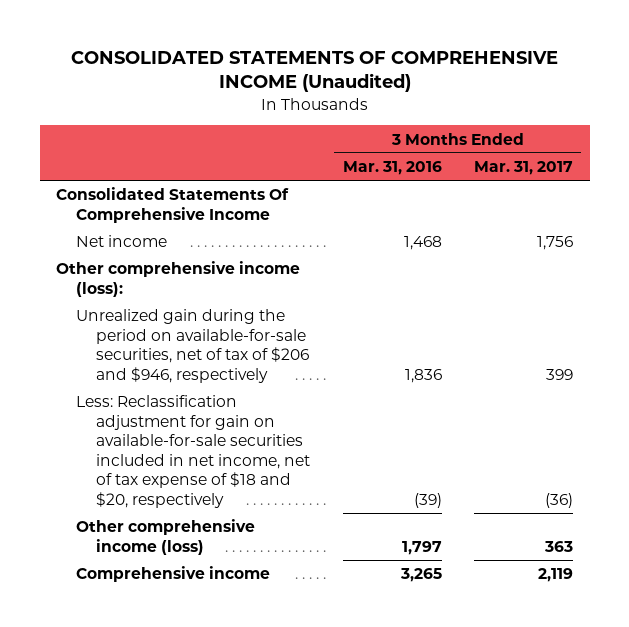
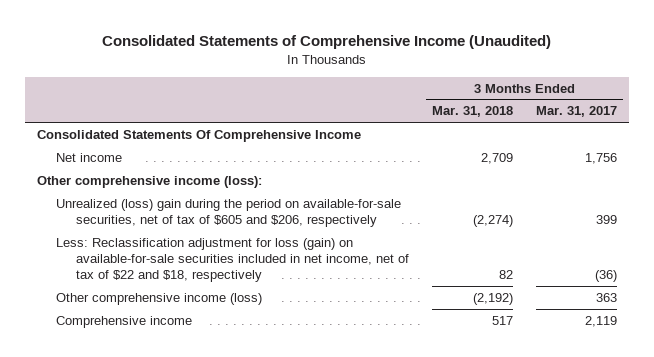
[70,51,558,93] CONSOLIDATED STATEMENTS OF COMPREHENSIVE INCOME (Unaudited) -> [102,34,552,49] Consolidated Statements of Comprehensive Income (Unaudited)
[342,161,442,176] Mar. 31, 2016 -> none
none -> [432,106,514,118] Mar. 31, 2018
[75,309,309,383] Unrealized gain during the period on available-for-sale securities, net of tax of $206 and $946, respectively -> [56,198,402,228] Unrealized (loss) gain during the period on available-for-sale securities, net of tax of $605 and $206, respectively
[75,395,310,508] Less: Reclassification adjustment for gain on available-for-sale securities included in net income, net of tax expense of $18 and $20, respectively -> [56,237,409,283] Less: Reclassification adjustment for loss (gain) on available-for-sale securities included in net income, net of tax of $22 and $18, respectively

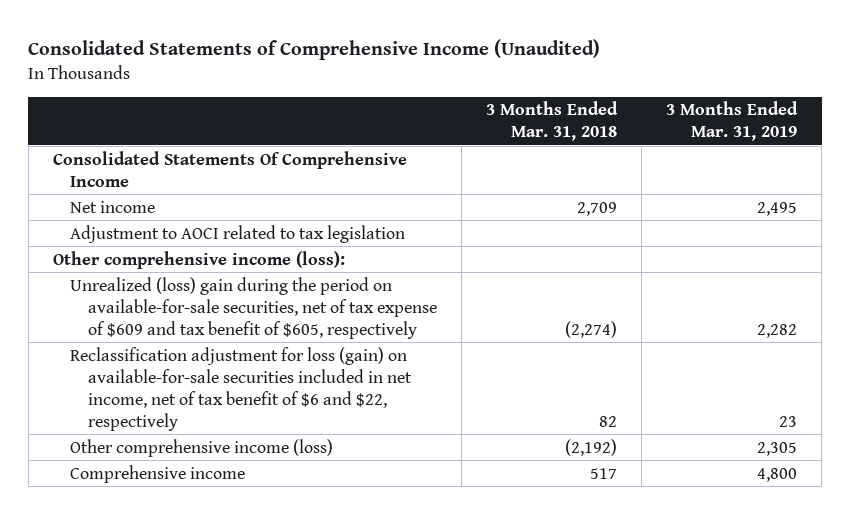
[536,106,618,118] Mar. 31, 2017 -> none
none -> [666,101,799,142] 3 Months Ended Mar. 31, 2019
none -> [70,224,406,243] Adjustment to AOCI related to tax legislation
[56,198,402,228] Unrealized (loss) gain during the period on available-for-sale securities, net of tax of $605 and $206, respectively -> [70,276,437,339] Unrealized (loss) gain during the period on available-for-sale securities, net of tax expense of $609 and tax benefit of $605, respectively
[56,237,409,283] Less: Reclassification adjustment for loss (gain) on available-for-sale securities included in net income, net of tax of $22 and $18, respectively -> [70,346,412,431] Reclassification adjustment for loss (gain) on available-for-sale securities included in net income, net of tax benefit of $6 and $22, respectively

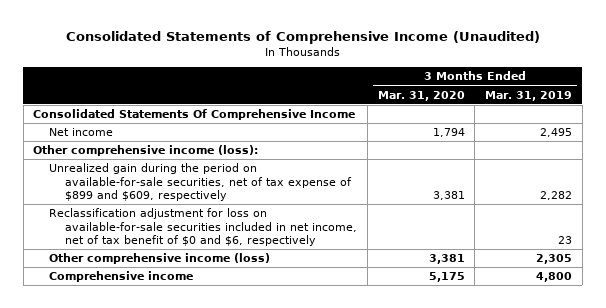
[485,101,618,142] 3 Months Ended Mar. 31, 2018 -> none
none -> [377,90,465,101] Mar. 31, 2020
[70,224,406,243] Adjustment to AOCI related to tax legislation -> none
[70,276,437,339] Unrealized (loss) gain during the period on available-for-sale securities, net of tax expense of $609 and tax benefit of $605, respectively -> [49,163,353,202] Unrealized gain during the period on available-for-sale securities, net of tax expense of $899 and $609, respectively
[70,346,412,431] Reclassification adjustment for loss (gain) on available-for-sale securities included in net income, net of tax benefit of $6 and $22, respectively -> [49,208,358,247] Reclassification adjustment for loss on available-for-sale securities included in net income, net of tax benefit of $0 and $6, respectively

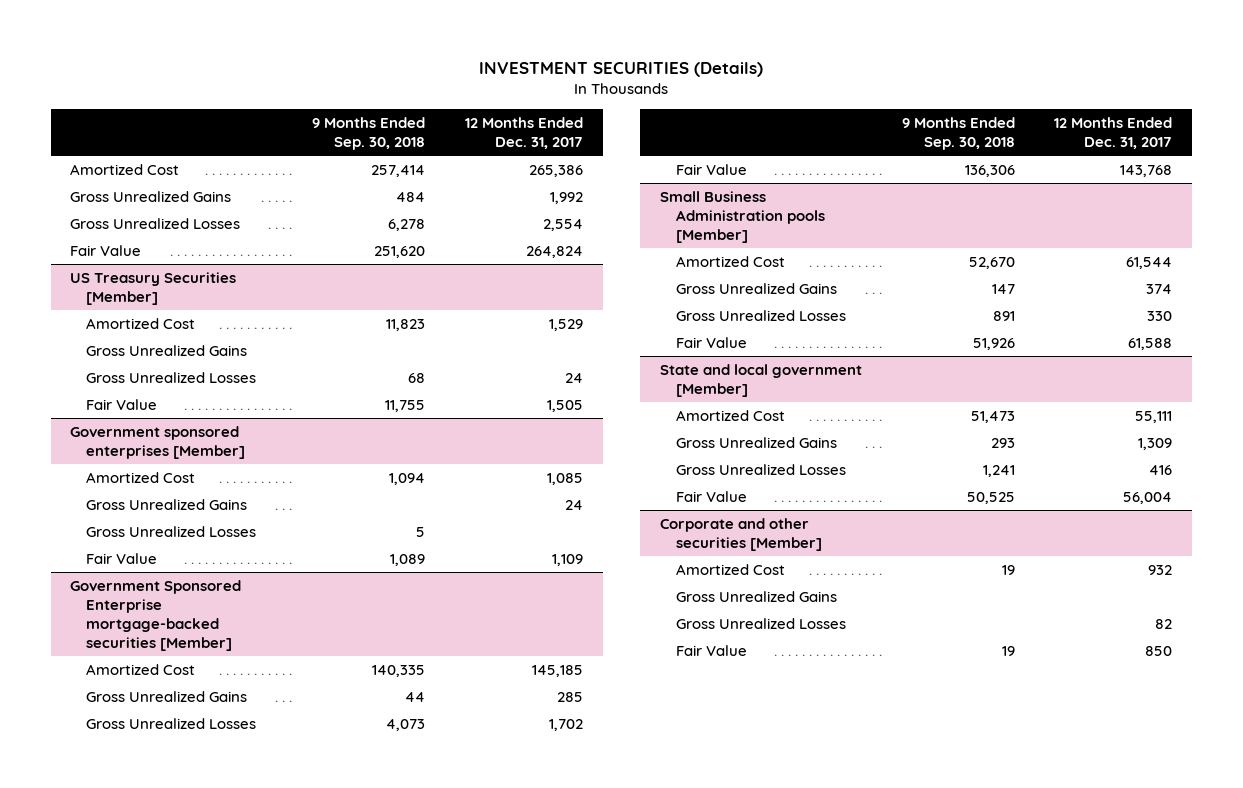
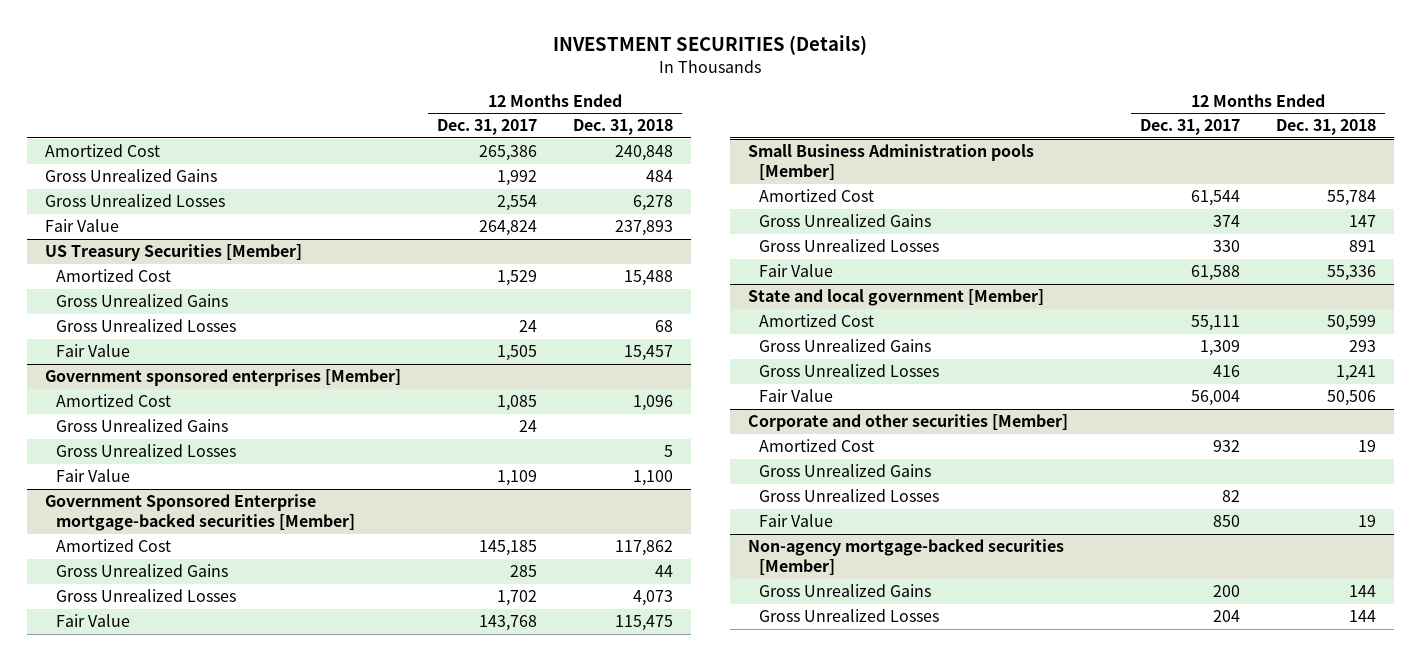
[312,116,426,150] 9 Months Ended Sep. 30, 2018 -> none
none -> [572,119,673,136] Dec. 31, 2018
none -> [748,539,1065,576] Non-agency mortgage-backed securities [Member]
none -> [759,584,932,598] Gross Unrealized Gains
none -> [759,609,940,623] Gross Unrealized Losses

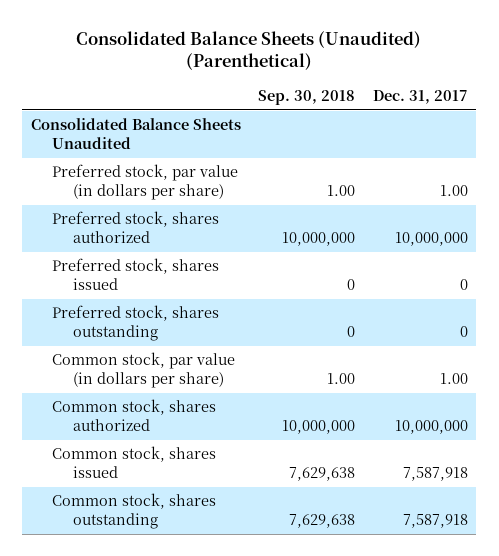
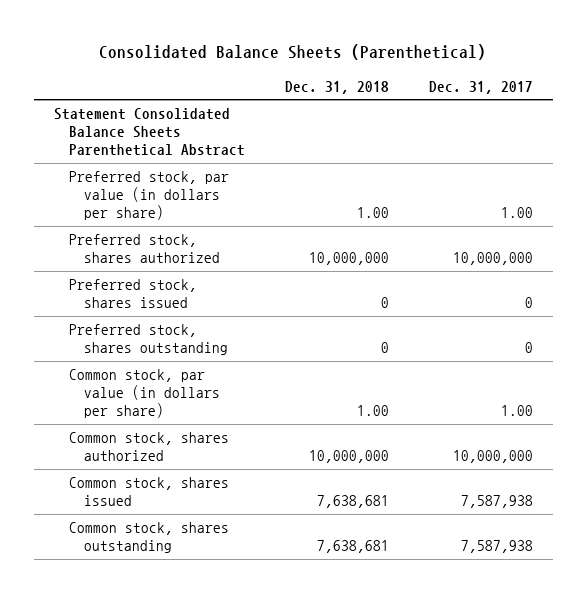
[76,30,422,71] Consolidated Balance Sheets (Unaudited) (Parenthetical) -> [99,44,487,61] Consolidated Balance Sheets (Parenthetical)
[258,89,356,105] Sep. 30, 2018 -> none
none -> [284,80,389,94] Dec. 31, 2018
[31,118,242,150] Consolidated Balance Sheets Unaudited -> [54,108,245,156] Statement Consolidated Balance Sheets Parenthetical Abstract
[402,467,468,482] 7,587,918 -> [460,495,533,509] 7,587,938
[402,514,468,529] 7,587,918 -> [460,540,533,554] 7,587,938

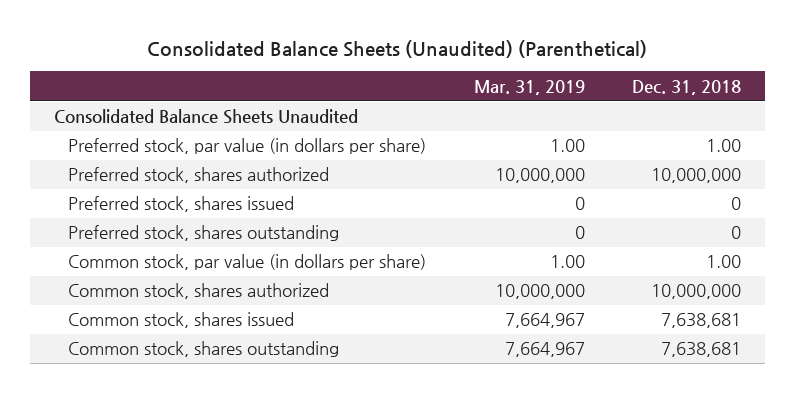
[99,44,487,61] Consolidated Balance Sheets (Parenthetical) -> [147,40,648,59] Consolidated Balance Sheets (Unaudited) (Parenthetical)
[428,80,533,94] Dec. 31, 2017 -> none
none -> [473,79,585,95] Mar. 31, 2019
[54,108,245,156] Statement Consolidated Balance Sheets Parenthetical Abstract -> [53,109,358,125] Consolidated Balance Sheets Unaudited

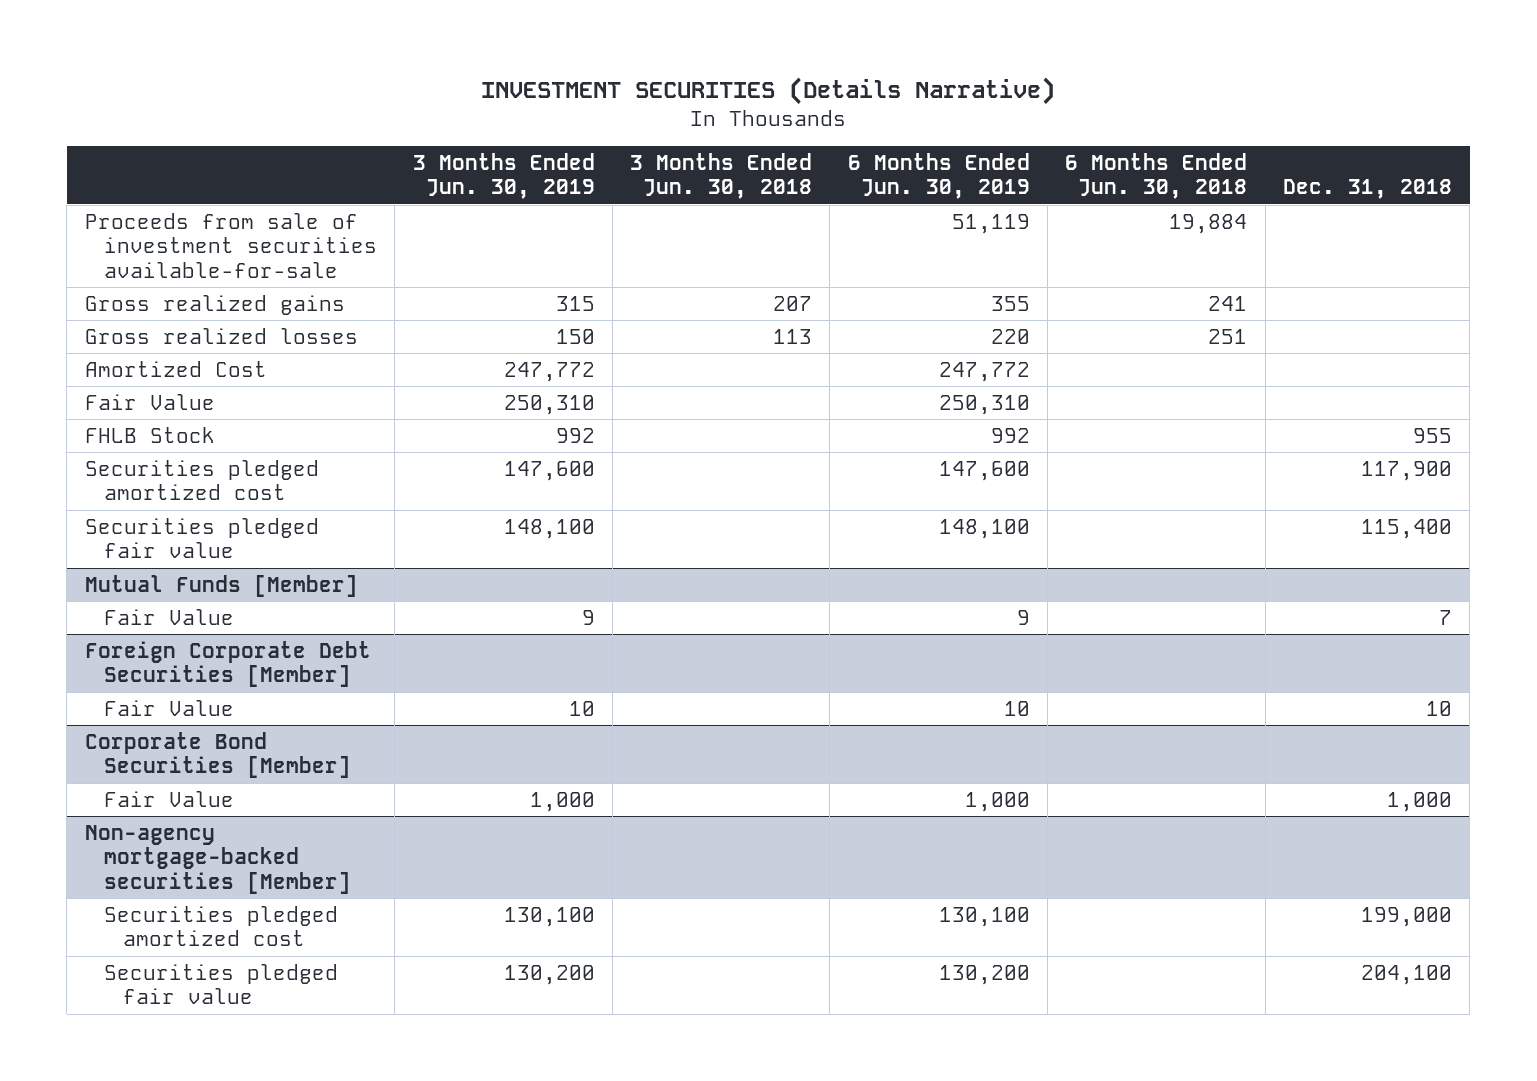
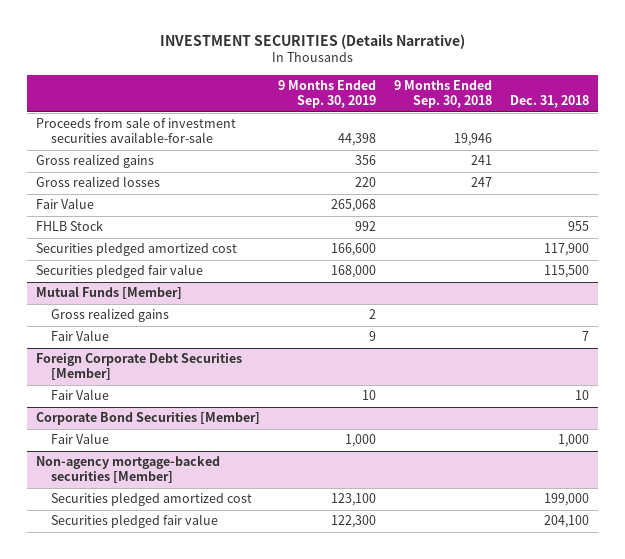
[412,152,595,200] 3 Months Ended Jun. 30, 2019 -> none
[630,152,813,200] 3 Months Ended Jun. 30, 2018 -> none
[847,152,1030,200] 6 Months Ended Jun. 30, 2019 -> none
[1065,152,1248,200] 6 Months Ended Jun. 30, 2018 -> none
none -> [278,80,377,109] 9 Months Ended Sep. 30, 2019
none -> [394,80,493,109] 9 Months Ended Sep. 30, 2018
[84,360,267,377] Amortized Cost -> none
[1360,518,1452,539] 115,400 -> [544,265,590,279] 115,500
none -> [50,308,169,323] Gross realized gains

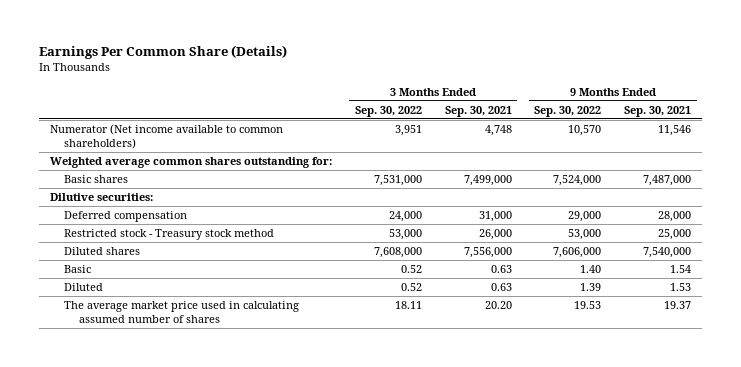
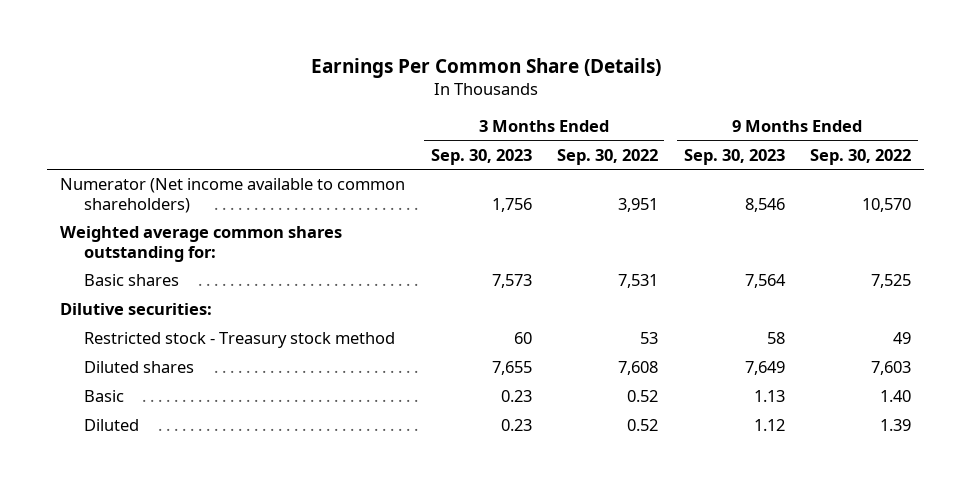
[444,105,512,117] Sep. 30, 2021 -> none
[624,105,692,117] Sep. 30, 2021 -> none
none -> [430,148,532,165] Sep. 30, 2023
none -> [683,148,785,165] Sep. 30, 2023
[373,175,422,187] 7,531,000 -> [618,274,659,289] 7,531
[553,175,602,187] 7,524,000 -> [871,274,912,289] 7,525
[64,211,188,223] Deferred compensation -> none
[388,229,422,241] 53,000 -> [640,332,659,345] 53
[568,229,602,241] 53,000 -> [893,332,912,345] 49
[373,247,422,259] 7,608,000 -> [618,361,659,376] 7,608
[553,247,602,259] 7,606,000 -> [871,361,912,376] 7,603
[64,301,300,324] The average market price used in calculating assumed number of shares -> none

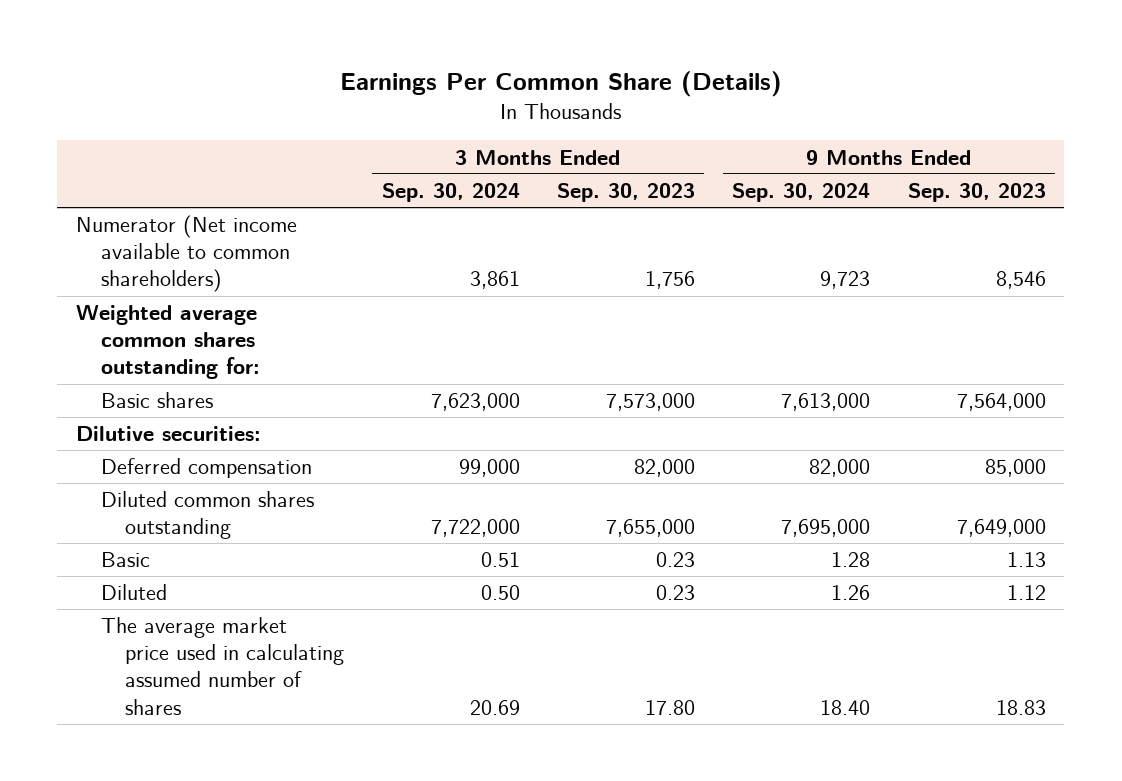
[557,148,659,165] Sep. 30, 2022 -> none
[810,148,912,165] Sep. 30, 2022 -> none
none -> [381,182,520,202] Sep. 30, 2024
none -> [732,182,871,202] Sep. 30, 2024
[491,274,532,289] 7,573 -> [605,393,695,412] 7,573,000
[744,274,786,289] 7,564 -> [956,393,1046,412] 7,564,000
[84,332,396,349] Restricted stock - Treasury stock method -> none
none -> [100,458,312,479] Deferred compensation
[84,361,195,374] Diluted shares -> [100,491,314,540] Diluted common shares outstanding
[491,361,532,376] 7,655 -> [605,519,695,538] 7,655,000
[744,361,785,376] 7,649 -> [956,519,1046,538] 7,649,000
none -> [100,617,345,715] The average market price used in calculating assumed number of shares

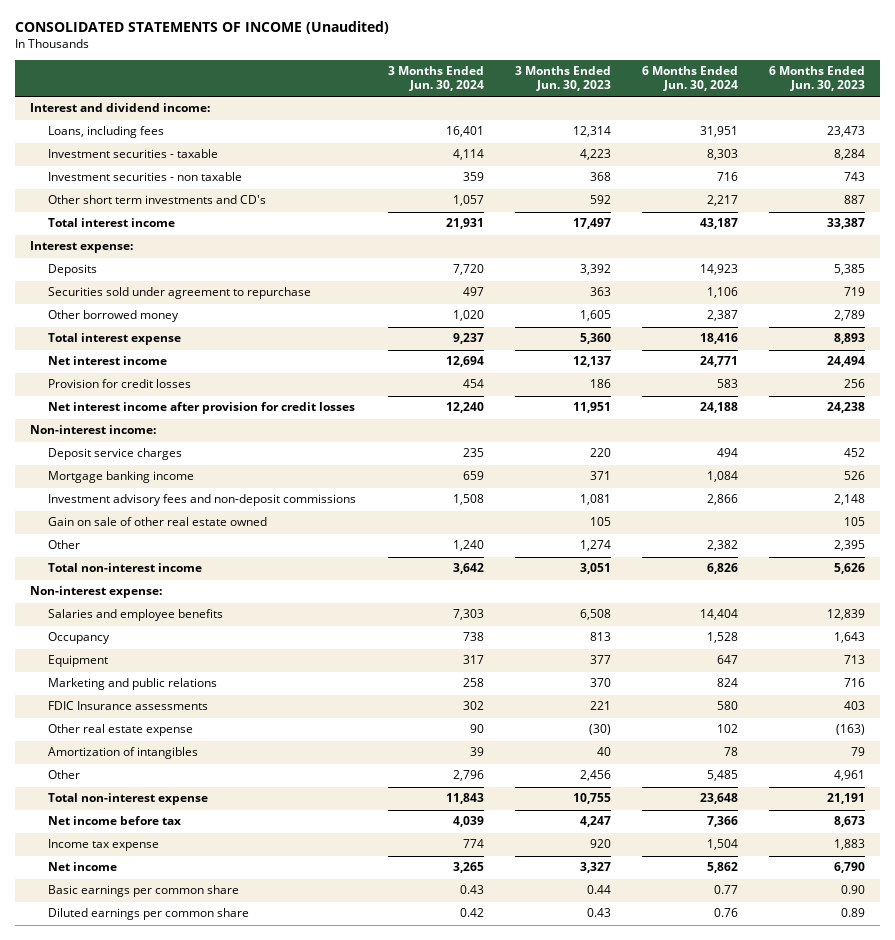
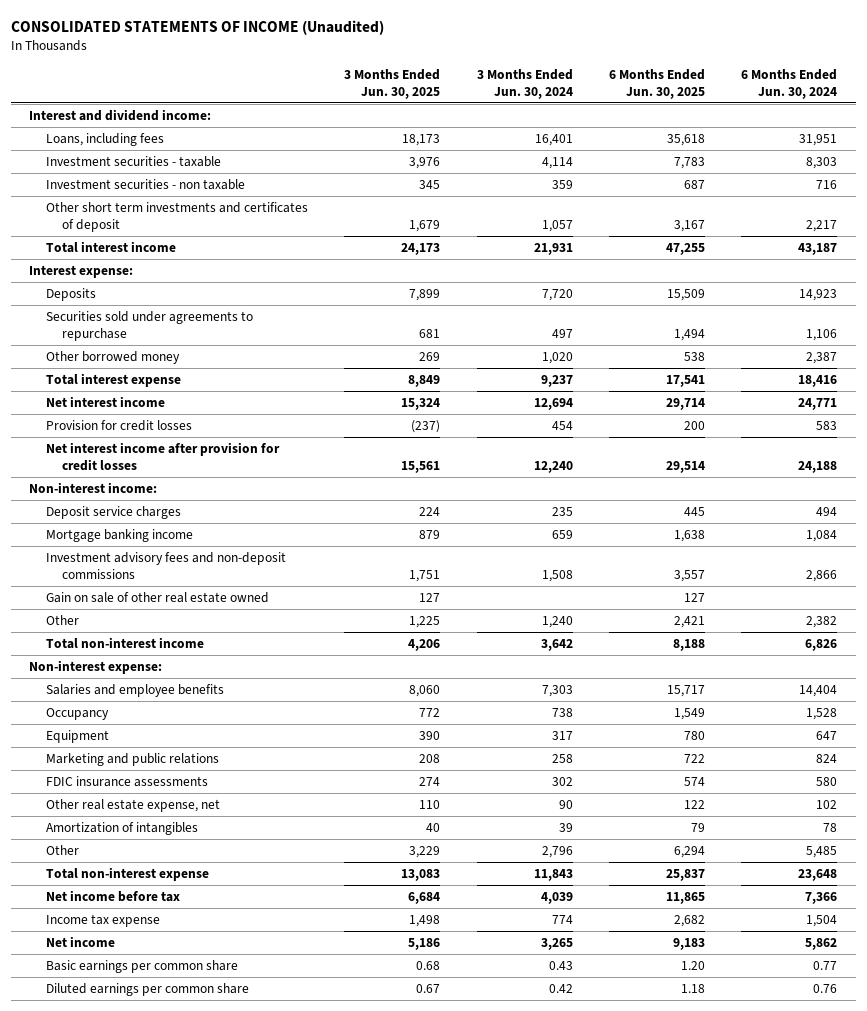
[514,66,611,92] 3 Months Ended Jun. 30, 2023 -> none
[768,66,865,92] 6 Months Ended Jun. 30, 2023 -> none
none -> [344,69,441,99] 3 Months Ended Jun. 30, 2025
none -> [608,69,705,99] 6 Months Ended Jun. 30, 2025
[48,195,267,205] Other short term investments and CD's -> [45,202,308,232] Other short term investments and certificates of deposit
[48,287,312,300] Securities sold under agreement to repurchase -> [45,311,253,341] Securities sold under agreements to repurchase
[48,701,209,711] FDIC Insurance assessments -> [45,776,208,788] FDIC insurance assessments
[48,724,194,737] Other real estate expense -> [45,799,220,813] Other real estate expense, net

